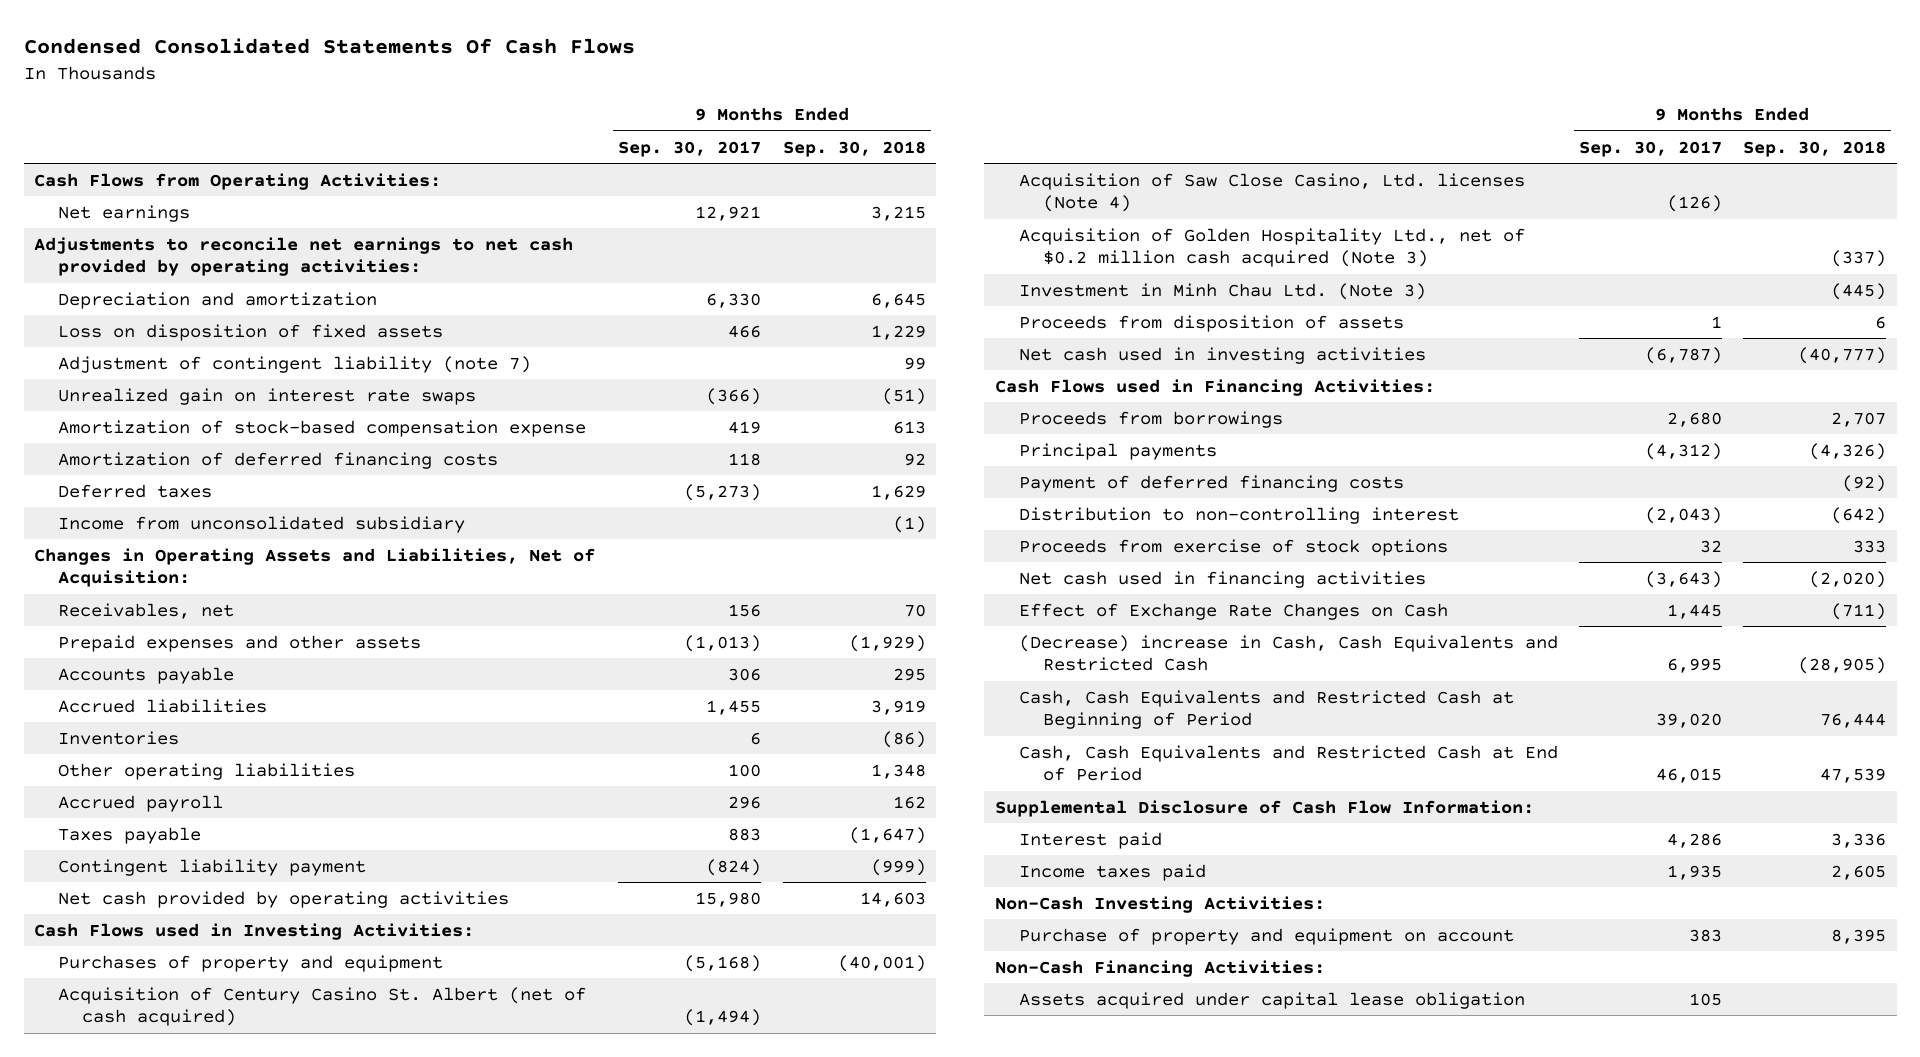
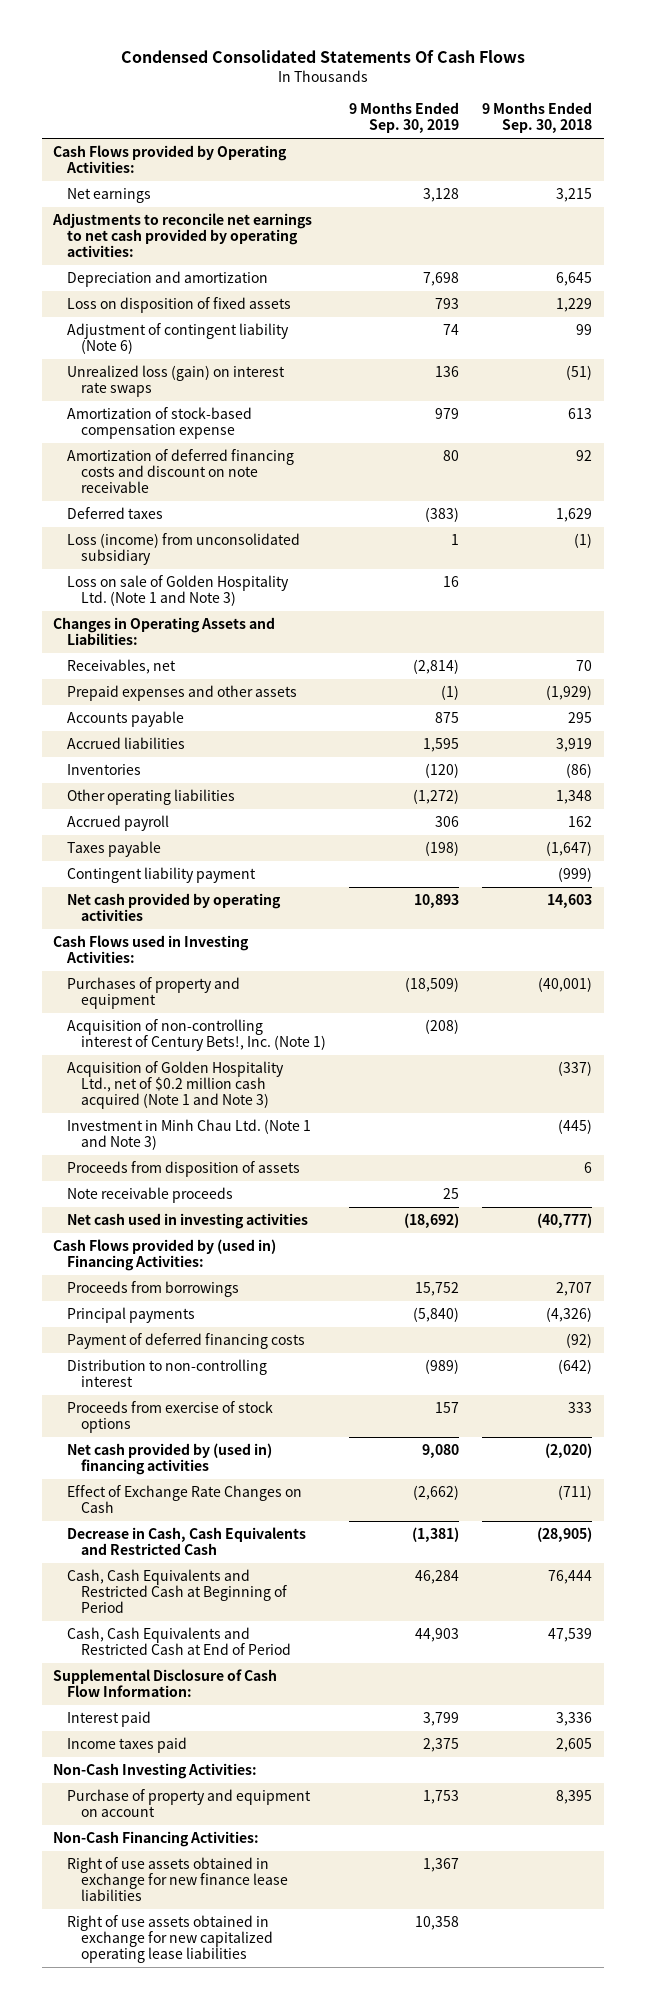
[618,140,762,157] Sep. 30, 2017 -> none
none -> [348,102,459,134] 9 Months Ended Sep. 30, 2019
[34,172,442,190] Cash Flows from Operating Activities: -> [53,144,288,174] Cash Flows provided by Operating Activities:
[58,355,532,373] Adjustment of contingent liability (note 7) -> [66,322,289,355] Adjustment of contingent liability (Note 6)
[58,387,477,405] Unrealized gain on interest rate swaps -> [66,364,285,398] Unrealized loss (gain) on interest rate swaps
[58,451,499,469] Amortization of deferred financing costs -> [66,448,294,494] Amortization of deferred financing costs and discount on note receivable
[58,515,466,533] Income from unconsolidated subsidiary -> [66,532,300,566] Loss (income) from unconsolidated subsidiary
none -> [66,574,289,607] Loss on sale of Golden Hospitality Ltd. (Note 1 and Note 3)
[34,547,596,588] Changes in Operating Assets and Liabilities, Net of Acquisition: -> [53,616,276,646] Changes in Operating Assets and Liabilities:
[58,986,587,1027] Acquisition of Century Casino St. Albert (net of cash acquired) -> none
[1018,172,1525,213] Acquisition of Saw Close Casino, Ltd. licenses (Note 4) -> [66,1018,326,1052] Acquisition of non-controlling interest of Century Bets!, Inc. (Note 1)
[1018,227,1525,268] Acquisition of Golden Hospitality Ltd., net of $0.2 million cash acquired (Note 3) -> [66,1060,284,1110] Acquisition of Golden Hospitality Ltd., net of $0.2 million cash acquired (Note 1 and Note 3)
[1018,282,1426,300] Investment in Minh Chau Ltd. (Note 3) -> [66,1118,311,1151] Investment in Minh Chau Ltd. (Note 1 and Note 3)
none -> [66,1186,233,1203] Note receivable proceeds
[994,378,1435,396] Cash Flows used in Financing Activities: -> [53,1238,277,1272] Cash Flows provided by (used in) Financing Activities:
[1018,570,1426,588] Net cash used in financing activities -> [66,1442,272,1476] Net cash provided by (used in) financing activities
[1018,634,1558,672] (Decrease) increase in Cash, Cash Equivalents and Restricted Cash -> [66,1526,306,1556] Decrease in Cash, Cash Equivalents and Restricted Cash
[1018,991,1525,1009] Assets acquired under capital lease obligation -> none
none -> [66,1856,288,1902] Right of use assets obtained in exchange for new finance lease liabilities
none -> [66,1914,273,1964] Right of use assets obtained in exchange for new capitalized operating lease liabilities

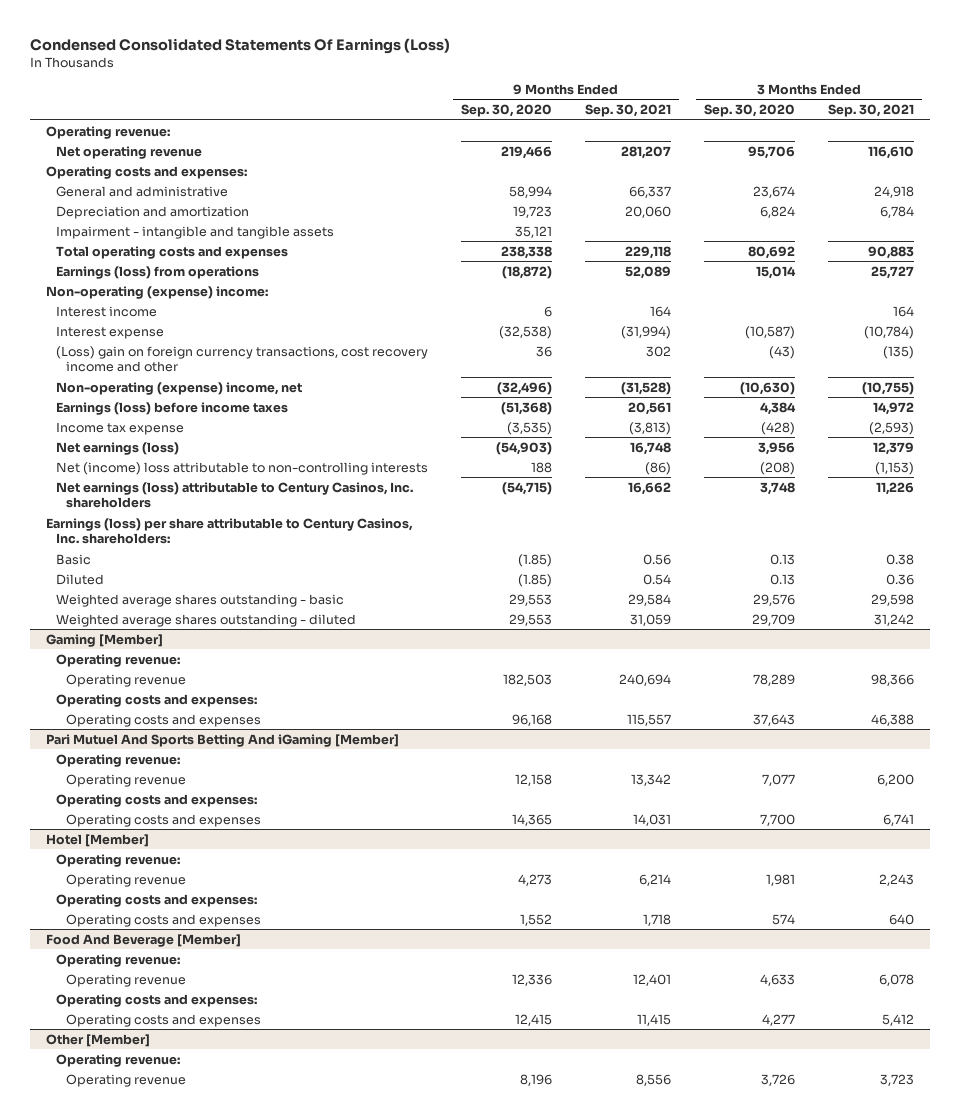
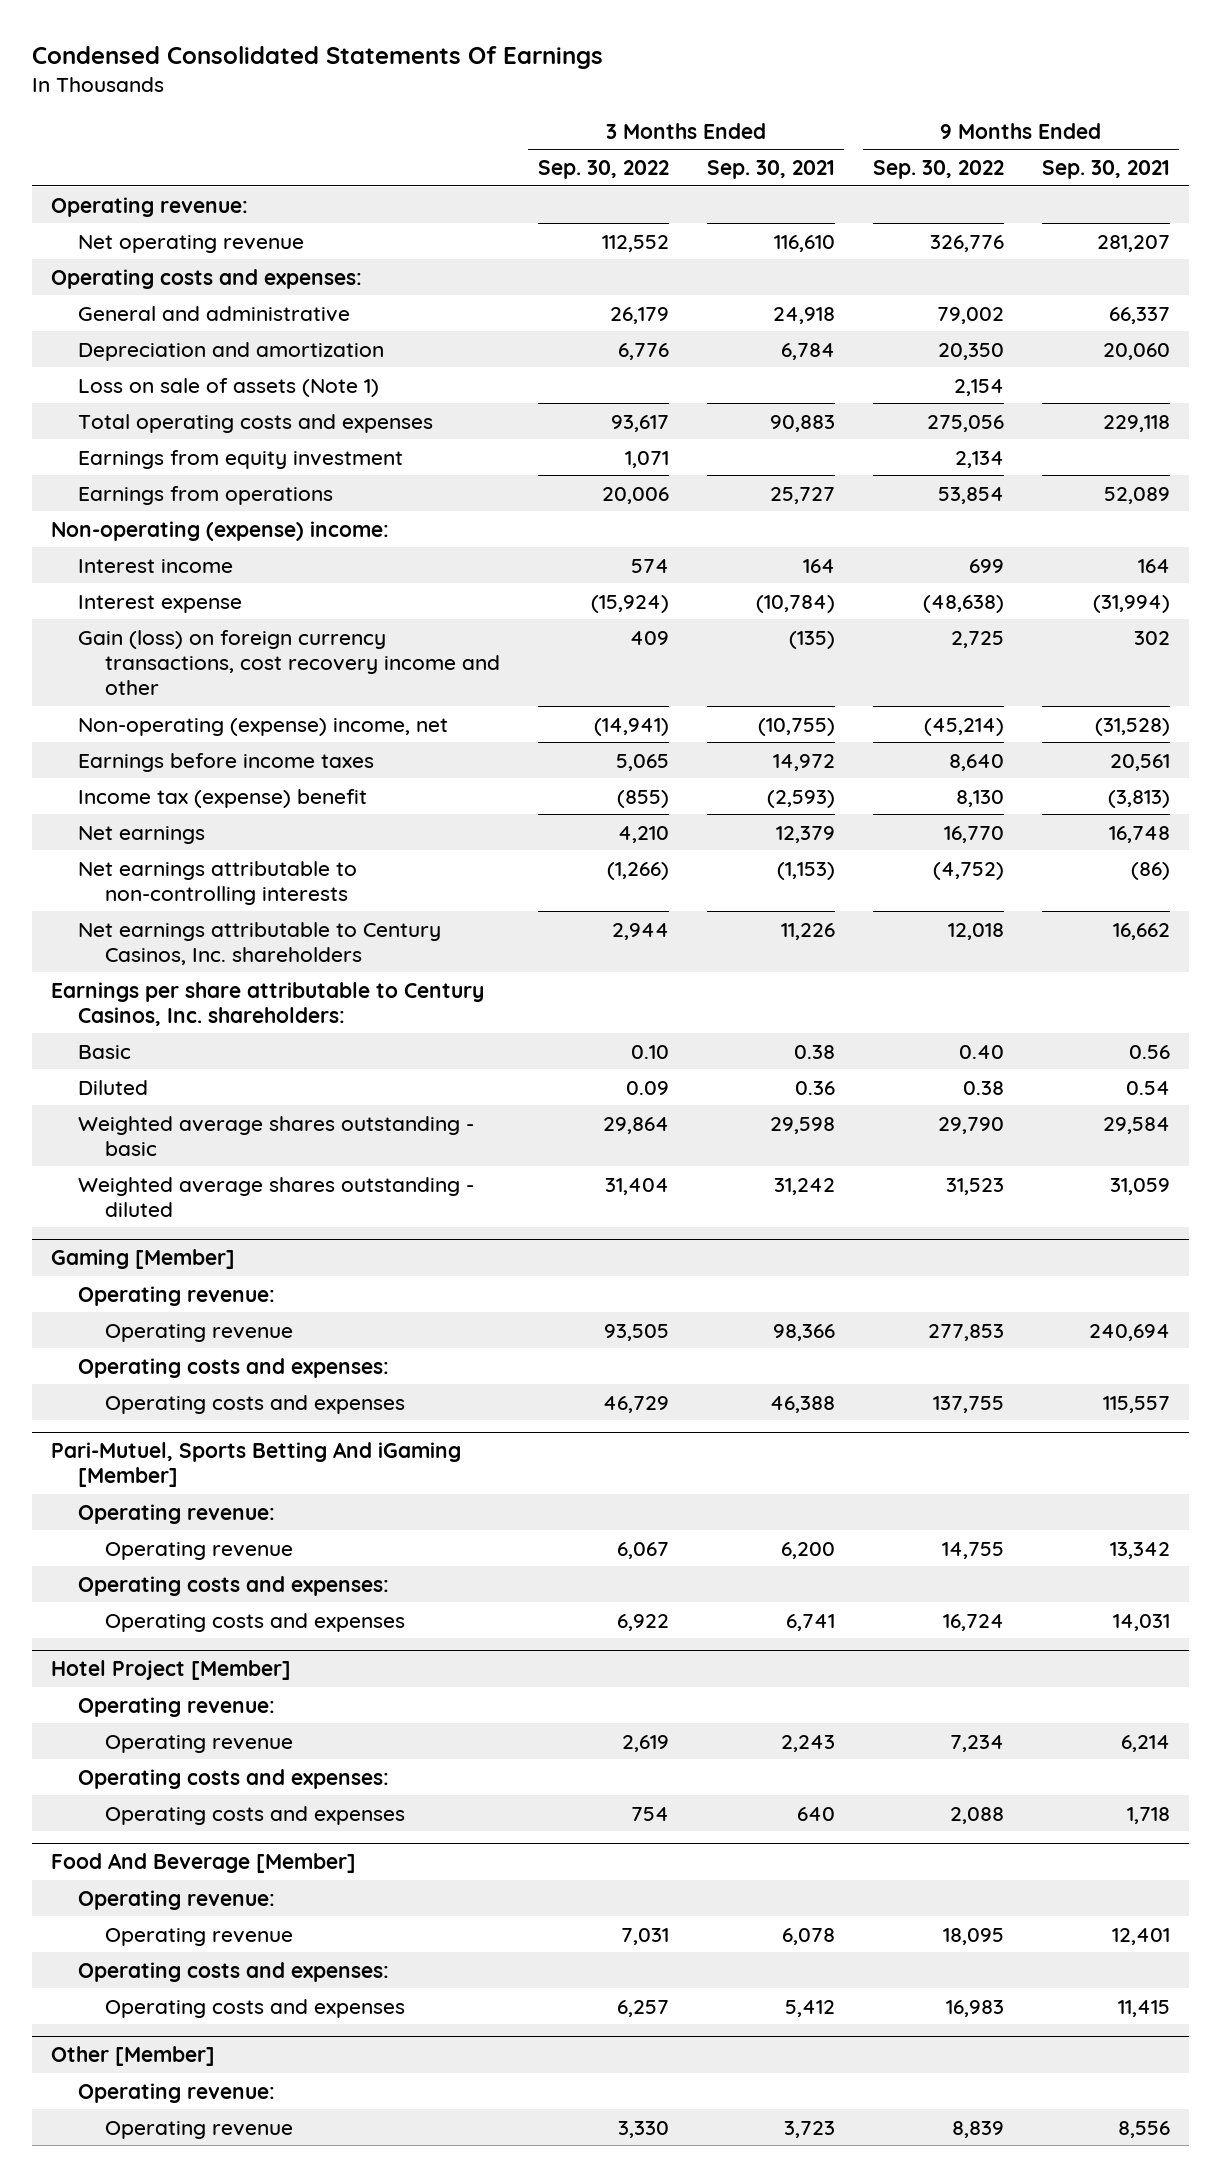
[30,37,451,54] Condensed Consolidated Statements Of Earnings (Loss) -> [31,46,603,70] Condensed Consolidated Statements Of Earnings
[461,104,553,118] Sep. 30, 2020 -> none
[703,104,795,118] Sep. 30, 2020 -> none
none -> [537,159,669,179] Sep. 30, 2022
none -> [872,159,1004,179] Sep. 30, 2022
[56,225,335,239] Impairment - intangible and tangible assets -> none
none -> [77,377,379,397] Loss on sale of assets (Note 1)
none -> [77,449,403,469] Earnings from equity investment
[56,265,260,279] Earnings (loss) from operations -> [77,485,333,505] Earnings from operations
[56,345,429,373] (Loss) gain on foreign currency transactions, cost recovery income and other -> [77,629,500,696] Gain (loss) on foreign currency transactions, cost recovery income and other
[56,401,289,415] Earnings (loss) before income taxes -> [77,752,374,772] Earnings before income taxes
[56,421,185,435] Income tax expense -> [77,788,367,808] Income tax (expense) benefit
[56,441,180,455] Net earnings (loss) -> [77,825,205,844] Net earnings
[56,461,429,475] Net (income) loss attributable to non-controlling interests -> [77,860,357,905] Net earnings attributable to non-controlling interests
[56,481,414,509] Net earnings (loss) attributable to Century Casinos, Inc. shareholders -> [77,921,441,965] Net earnings attributable to Century Casinos, Inc. shareholders
[46,517,414,545] Earnings (loss) per share attributable to Century Casinos, Inc. shareholders: -> [50,981,484,1026] Earnings per share attributable to Century Casinos, Inc. shareholders:
[46,733,400,747] Pari Mutuel And Sports Betting And iGaming [Member] -> [50,1442,461,1488] Pari-Mutuel, Sports Betting And iGaming [Member]
[46,833,150,847] Hotel [Member] -> [50,1660,291,1681] Hotel Project [Member]

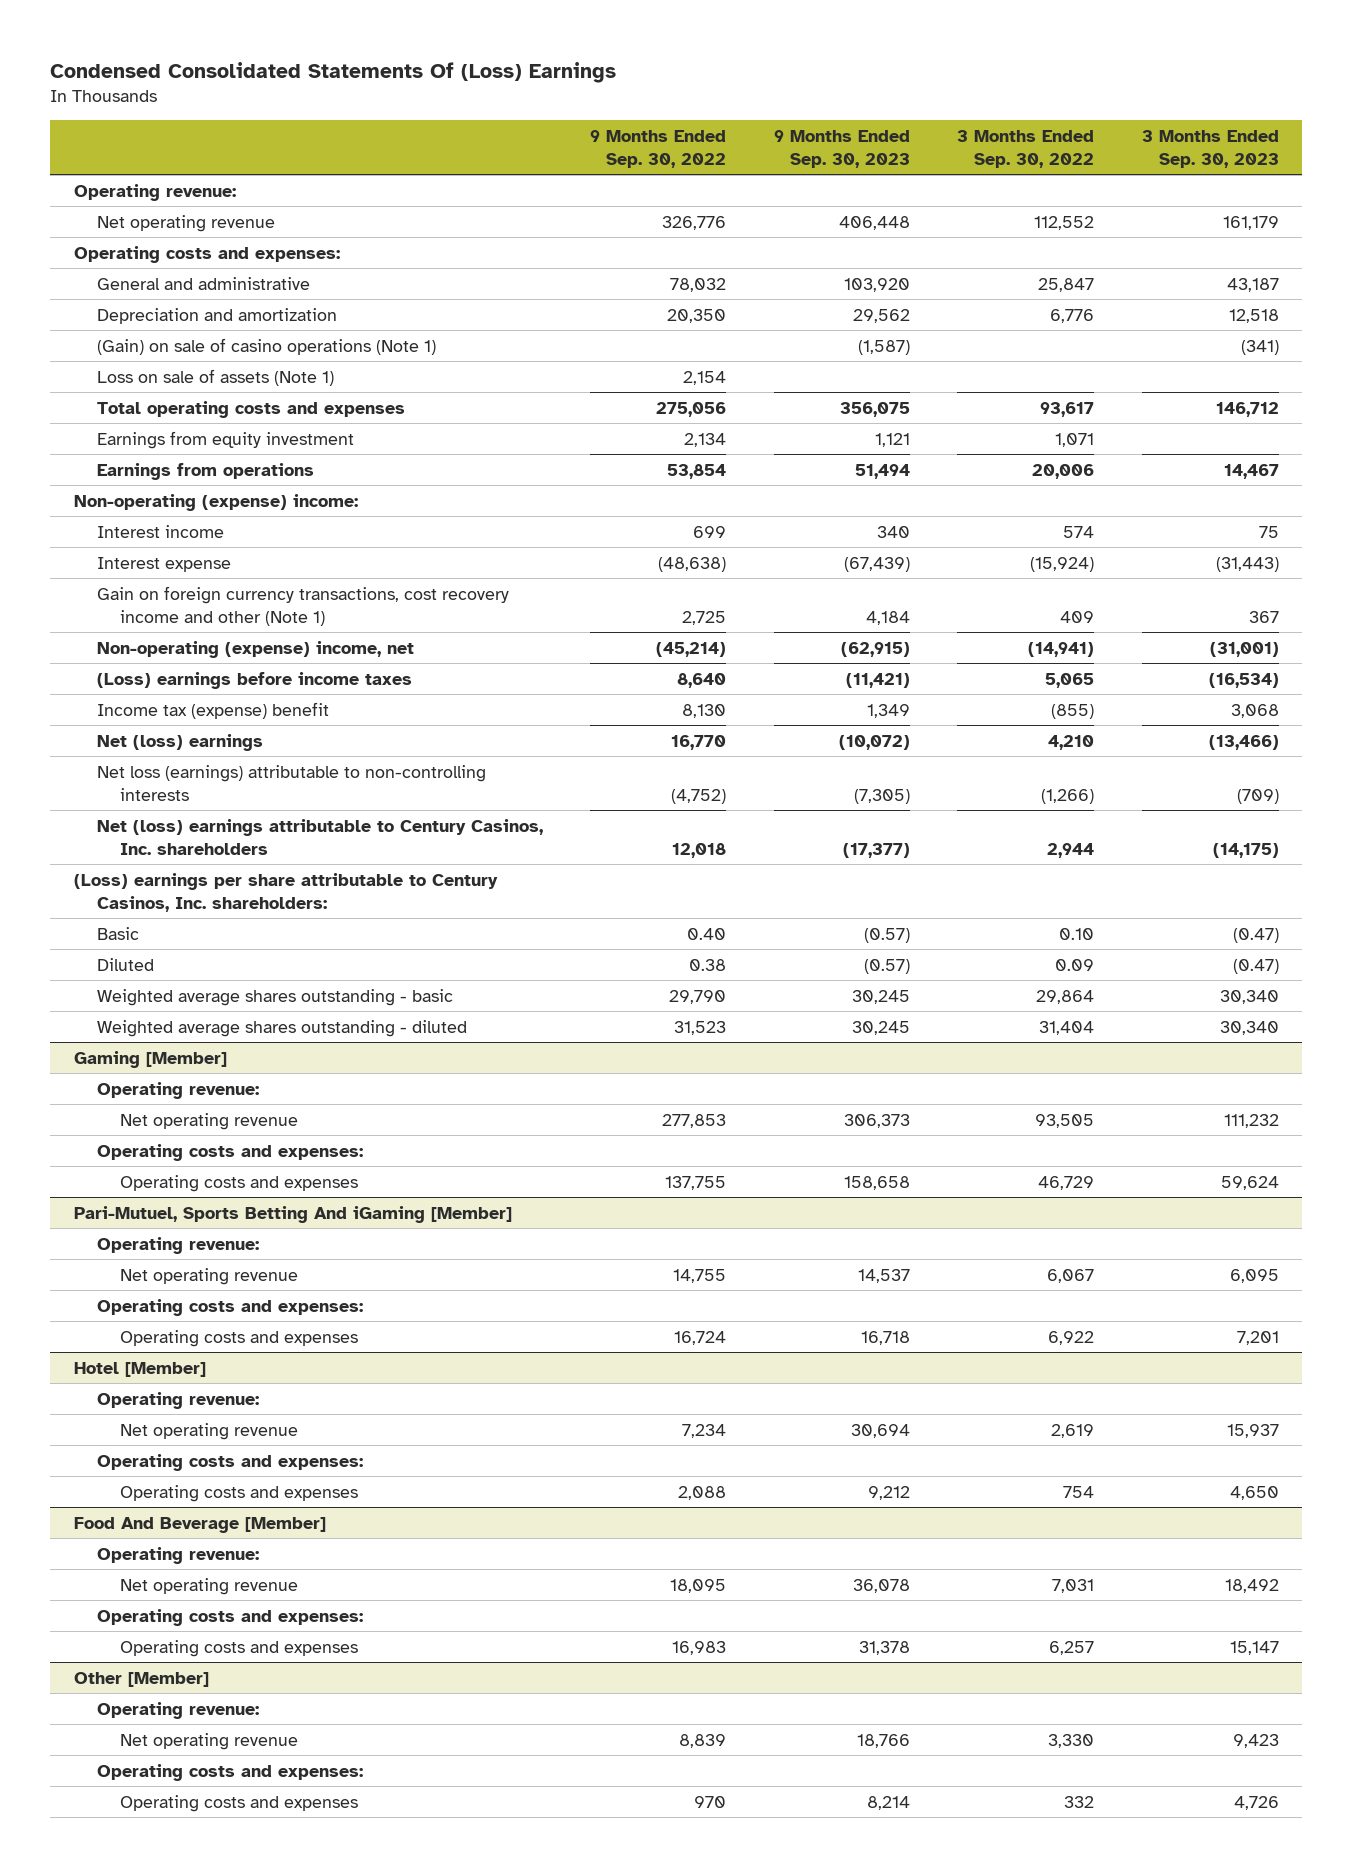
[31,46,603,70] Condensed Consolidated Statements Of Earnings -> [49,61,616,83] Condensed Consolidated Statements Of (Loss) Earnings
[706,159,835,179] Sep. 30, 2021 -> none
[1041,159,1170,179] Sep. 30, 2021 -> none
none -> [773,129,910,168] 9 Months Ended Sep. 30, 2023
none -> [1141,129,1279,168] 3 Months Ended Sep. 30, 2023
[609,306,669,324] 26,179 -> [1038,277,1095,292] 25,847
[936,306,1004,324] 79,002 -> [670,277,727,292] 78,032
none -> [96,337,436,355] (Gain) on sale of casino operations (Note 1)
[77,629,500,696] Gain (loss) on foreign currency transactions, cost recovery income and other -> [96,585,509,626] Gain on foreign currency transactions, cost recovery income and other (Note 1)
[77,752,374,772] Earnings before income taxes -> [96,671,412,689] (Loss) earnings before income taxes
[77,825,205,844] Net earnings -> [96,733,263,751] Net (loss) earnings
[77,860,357,905] Net earnings attributable to non-controlling interests -> [96,764,486,801] Net loss (earnings) attributable to non-controlling interests
[77,921,441,965] Net earnings attributable to Century Casinos, Inc. shareholders -> [96,818,543,855] Net (loss) earnings attributable to Century Casinos, Inc. shareholders
[50,981,484,1026] Earnings per share attributable to Century Casinos, Inc. shareholders: -> [73,872,498,912] (Loss) earnings per share attributable to Century Casinos, Inc. shareholders:
[104,1323,293,1342] Operating revenue -> [119,1112,298,1130] Net operating revenue
[104,1541,293,1560] Operating revenue -> [119,1267,298,1285] Net operating revenue
[50,1660,291,1681] Hotel Project [Member] -> [73,1361,206,1377] Hotel [Member]
[104,1734,293,1753] Operating revenue -> [119,1422,298,1440] Net operating revenue
[104,1927,293,1946] Operating revenue -> [119,1577,298,1595] Net operating revenue
[104,2120,293,2139] Operating revenue -> [119,1732,298,1750] Net operating revenue
none -> [96,1763,363,1781] Operating costs and expenses:
none -> [119,1794,358,1812] Operating costs and expenses

